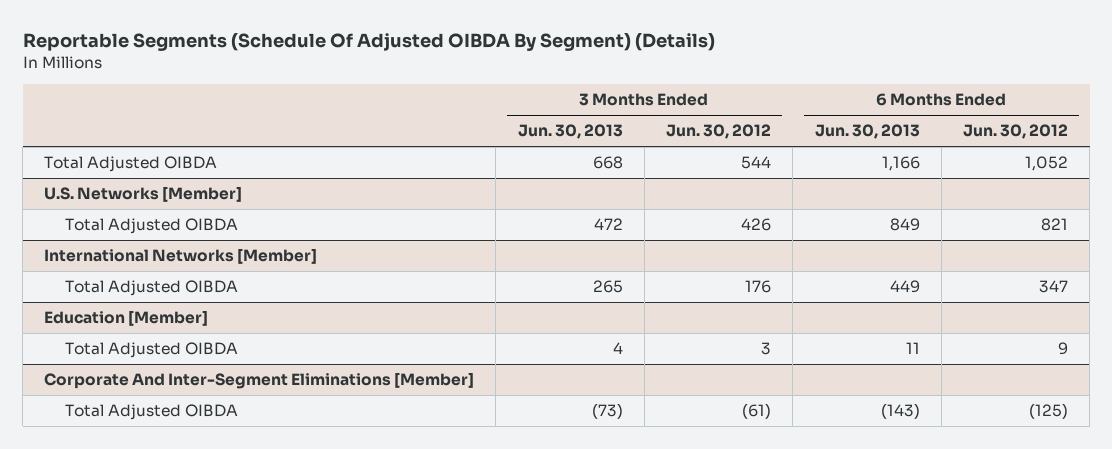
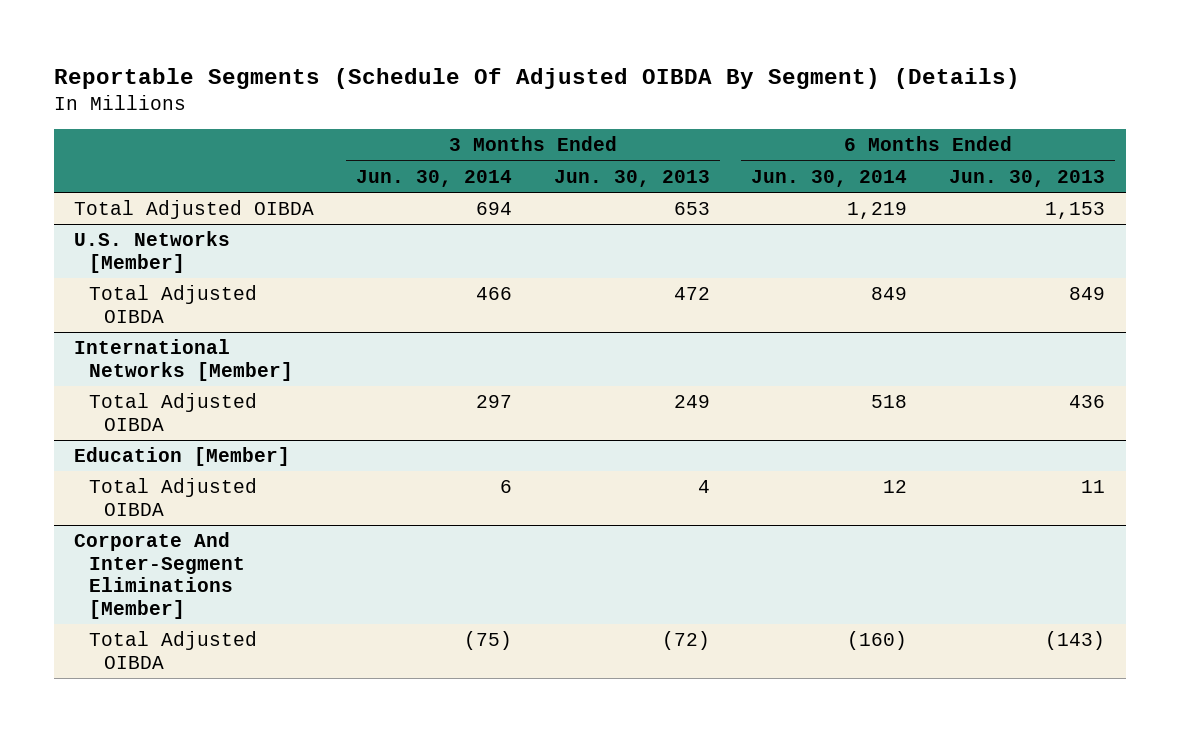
[666,124,772,140] Jun. 30, 2012 -> none
[963,124,1069,140] Jun. 30, 2012 -> none
none -> [356,169,513,187] Jun. 30, 2014
none -> [751,169,908,187] Jun. 30, 2014
[592,156,623,170] 668 -> [673,202,710,216] 653
[881,156,920,172] 1,166 -> [1045,202,1106,220] 1,153
[592,280,623,294] 265 -> [673,395,710,409] 249
[889,280,920,294] 449 -> [1069,395,1106,409] 436
[591,403,623,420] (73) -> [661,631,710,651] (72)

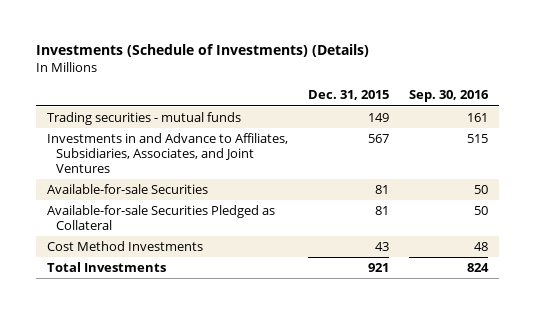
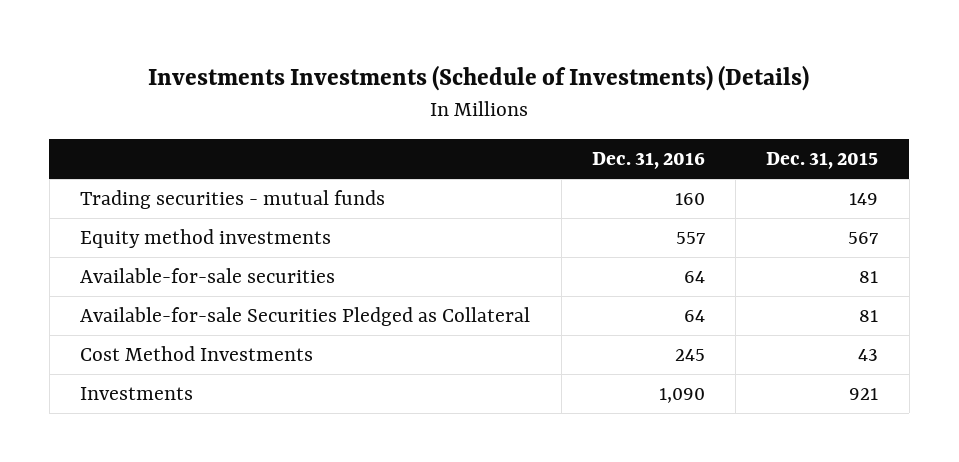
[36,44,370,58] Investments (Schedule of Investments) (Details) -> [148,65,810,92] Investments Investments (Schedule of Investments) (Details)
[409,90,490,103] Sep. 30, 2016 -> none
none -> [591,152,705,170] Dec. 31, 2016
[46,133,288,174] Investments in and Advance to Affiliates, Subsidiaries, Associates, and Joint Ventures -> [80,228,332,248] Equity method investments
[46,184,208,195] Available-for-sale Securities -> [80,267,336,283] Available-for-sale securities
[46,262,166,273] Total Investments -> [80,386,194,400] Investments

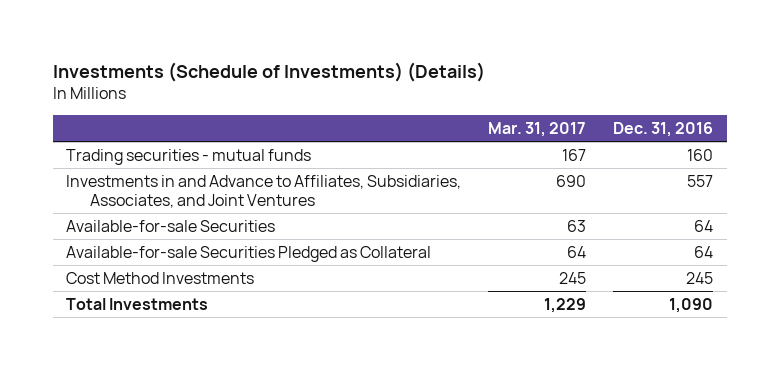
[148,65,810,92] Investments Investments (Schedule of Investments) (Details) -> [53,61,486,82] Investments (Schedule of Investments) (Details)
[766,152,879,170] Dec. 31, 2015 -> none
none -> [488,121,587,137] Mar. 31, 2017
[80,228,332,248] Equity method investments -> [66,174,462,208] Investments in and Advance to Affiliates, Subsidiaries, Associates, and Joint Ventures
[80,267,336,283] Available-for-sale securities -> [66,219,276,232] Available-for-sale Securities
[80,386,194,400] Investments -> [66,297,209,310] Total Investments

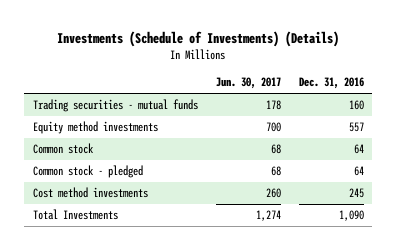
[488,121,587,137] Mar. 31, 2017 -> none
none -> [215,77,281,90] Jun. 30, 2017
[66,174,462,208] Investments in and Advance to Affiliates, Subsidiaries, Associates, and Joint Ventures -> [32,121,158,135] Equity method investments
[66,219,276,232] Available-for-sale Securities -> [32,143,94,155] Common stock
[66,245,432,262] Available-for-sale Securities Pledged as Collateral -> [32,165,143,179] Common stock - pledged
[66,271,255,284] Cost Method Investments -> [32,187,148,199] Cost method investments

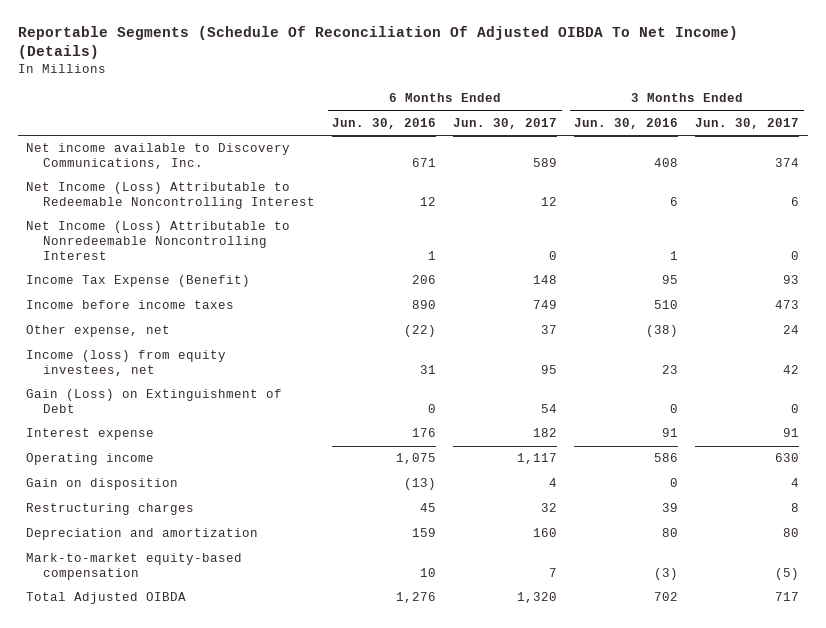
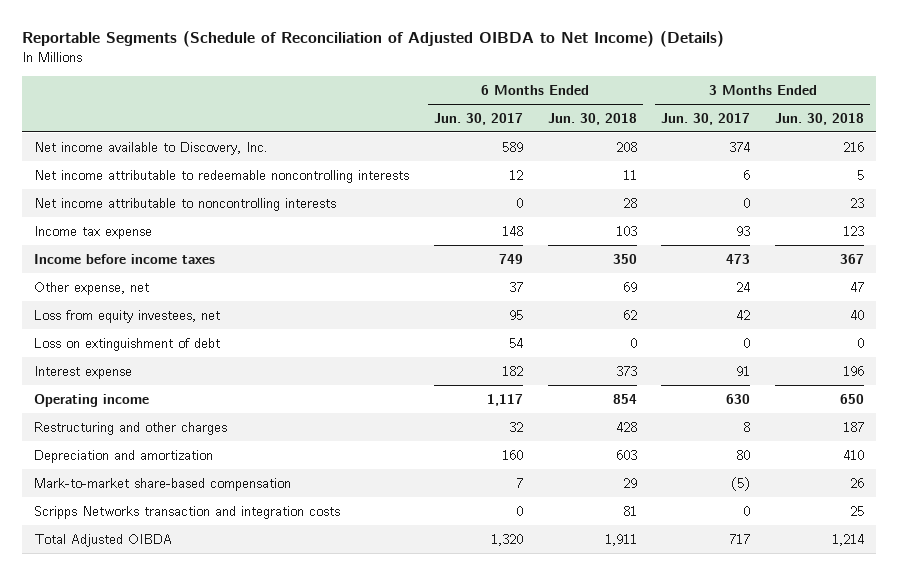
[17,26,738,60] Reportable Segments (Schedule Of Reconciliation Of Adjusted OIBDA To Net Income) (Details) -> [21,31,724,48] Reportable Segments (Schedule of Reconciliation of Adjusted OIBDA to Net Income) (Details)
[332,117,437,129] Jun. 30, 2016 -> none
[574,117,679,129] Jun. 30, 2016 -> none
none -> [547,112,637,125] Jun. 30, 2018
none -> [775,112,865,125] Jun. 30, 2018
[26,143,291,170] Net income available to Discovery Communications, Inc. -> [34,141,269,155] Net income available to Discovery, Inc.
[26,182,316,210] Net Income (Loss) Attributable to Redeemable Noncontrolling Interest -> [34,169,410,183] Net income attributable to redeemable noncontrolling interests
[26,221,291,261] Net Income (Loss) Attributable to Nonredeemable Noncontrolling Interest -> [34,197,337,211] Net income attributable to noncontrolling interests
[26,275,251,288] Income Tax Expense (Benefit) -> [34,225,153,239] Income tax expense
[26,350,227,377] Income (loss) from equity investees, net -> [34,309,221,323] Loss from equity investees, net
[26,389,283,414] Gain (Loss) on Extinguishment of Debt -> [34,337,221,351] Loss on extinguishment of debt
[26,478,179,491] Gain on disposition -> none
[26,503,195,516] Restructuring charges -> [34,421,228,435] Restructuring and other charges
[26,553,243,581] Mark-to-market equity-based compensation -> [34,477,292,491] Mark-to-market share-based compensation
none -> [34,505,341,519] Scripps Networks transaction and integration costs

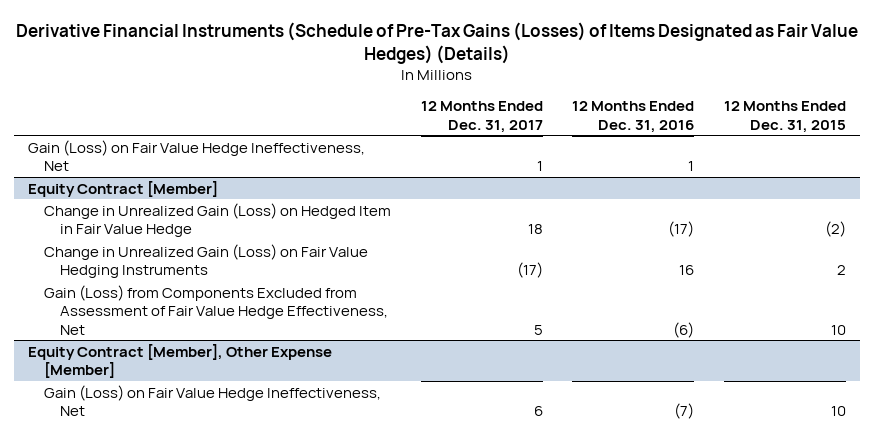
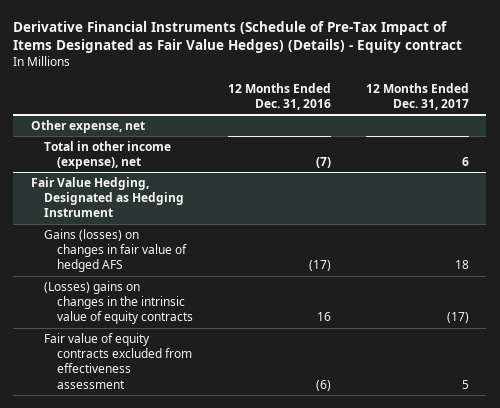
[15,21,858,64] Derivative Financial Instruments (Schedule of Pre-Tax Gains (Losses) of Items Designated as Fair Value Hedges) (Details) -> [13,20,463,53] Derivative Financial Instruments (Schedule of Pre-Tax Impact of Items Designated as Fair Value Hedges) (Details) - Equity contract
[723,101,846,133] 12 Months Ended Dec. 31, 2015 -> none
[28,139,366,172] Gain (Loss) on Fair Value Hedge Ineffectiveness, Net -> none
[28,343,333,379] Equity Contract [Member], Other Expense [Member] -> none
[44,384,382,417] Gain (Loss) on Fair Value Hedge Ineffectiveness, Net -> none
[28,180,219,197] Equity Contract [Member] -> [30,119,145,133] Other expense, net
none -> [43,140,171,170] Total in other income (expense), net
none -> [30,176,184,218] Fair Value Hedging, Designated as Hedging Instrument
[44,202,392,238] Change in Unrealized Gain (Loss) on Hedged Item in Fair Value Hedge -> [43,228,188,273] Gains (losses) on changes in fair value of hedged AFS
[44,243,369,279] Change in Unrealized Gain (Loss) on Fair Value Hedging Instruments -> [43,280,194,325] (Losses) gains on changes in the intrinsic value of equity contracts
[44,284,389,335] Gain (Loss) from Components Excluded from Assessment of Fair Value Hedge Effectiveness, Net -> [43,332,193,389] Fair value of equity contracts excluded from effectiveness assessment

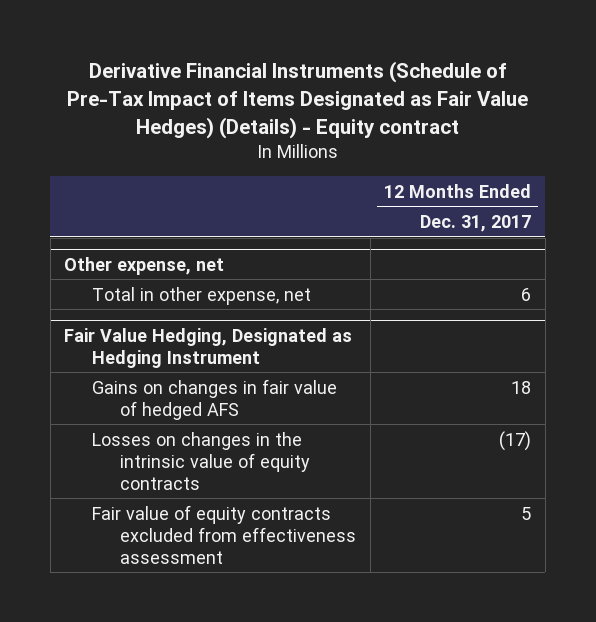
[228,82,332,110] 12 Months Ended Dec. 31, 2016 -> none
[43,140,171,170] Total in other income (expense), net -> [92,286,312,305] Total in other expense, net
[43,228,188,273] Gains (losses) on changes in fair value of hedged AFS -> [92,378,338,420] Gains on changes in fair value of hedged AFS
[43,280,194,325] (Losses) gains on changes in the intrinsic value of equity contracts -> [92,431,311,490] Losses on changes in the intrinsic value of equity contracts

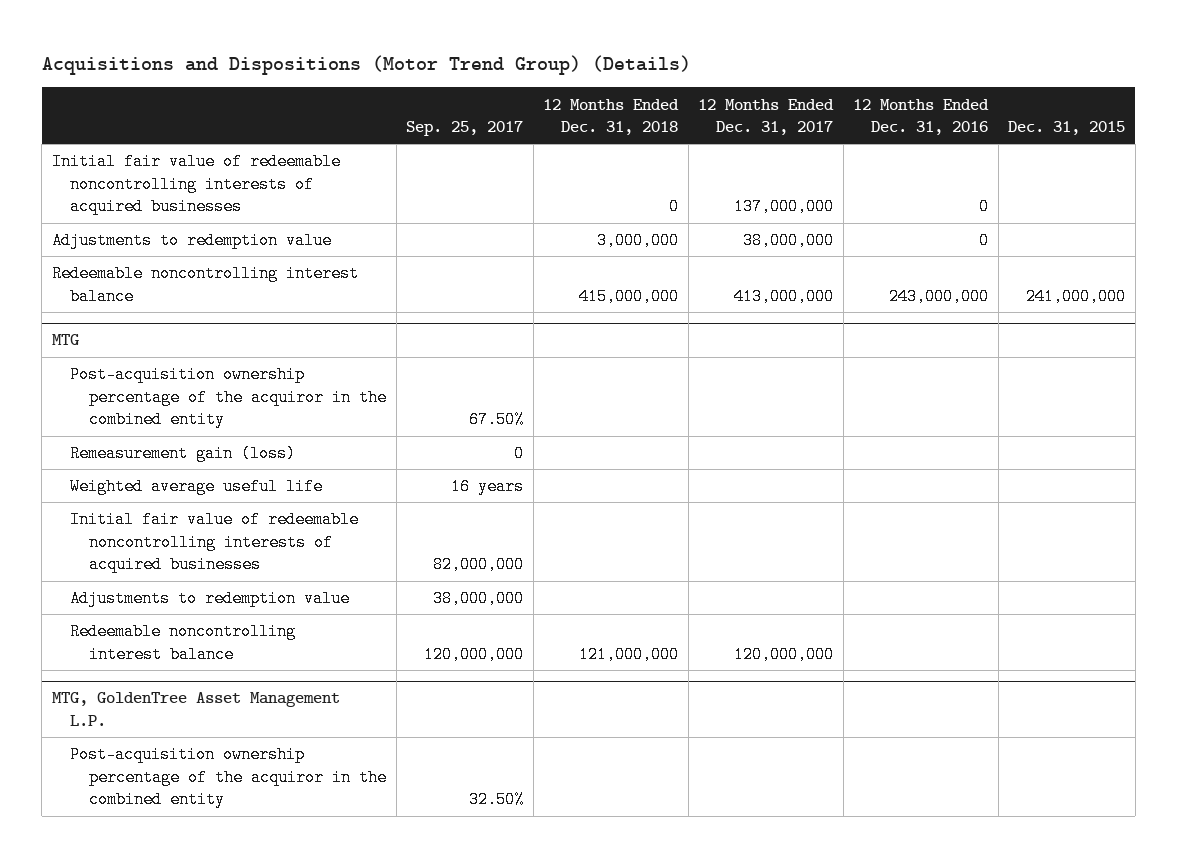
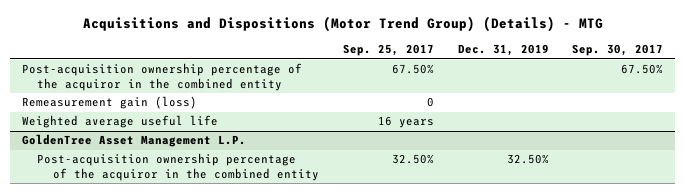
[41,54,691,75] Acquisitions and Dispositions (Motor Trend Group) (Details) -> [82,16,603,33] Acquisitions and Dispositions (Motor Trend Group) (Details) - MTG
[543,98,680,136] 12 Months Ended Dec. 31, 2018 -> none
[698,98,835,136] 12 Months Ended Dec. 31, 2017 -> none
[853,98,990,136] 12 Months Ended Dec. 31, 2016 -> none
[1008,121,1126,136] Dec. 31, 2015 -> none
none -> [457,44,549,57] Dec. 31, 2019
none -> [572,44,664,57] Sep. 30, 2017
[51,153,341,216] Initial fair value of redeemable noncontrolling interests of acquired businesses -> none
[51,232,332,250] Adjustments to redemption value -> none
[51,265,359,305] Redeemable noncontrolling interest balance -> none
[51,334,79,346] MTG -> none
[70,511,360,574] Initial fair value of redeemable noncontrolling interests of acquired businesses -> none
[70,590,351,608] Adjustments to redemption value -> none
[70,623,297,663] Redeemable noncontrolling interest balance -> none
[51,692,340,727] MTG, GoldenTree Asset Management L.P. -> [22,134,247,148] GoldenTree Asset Management L.P.

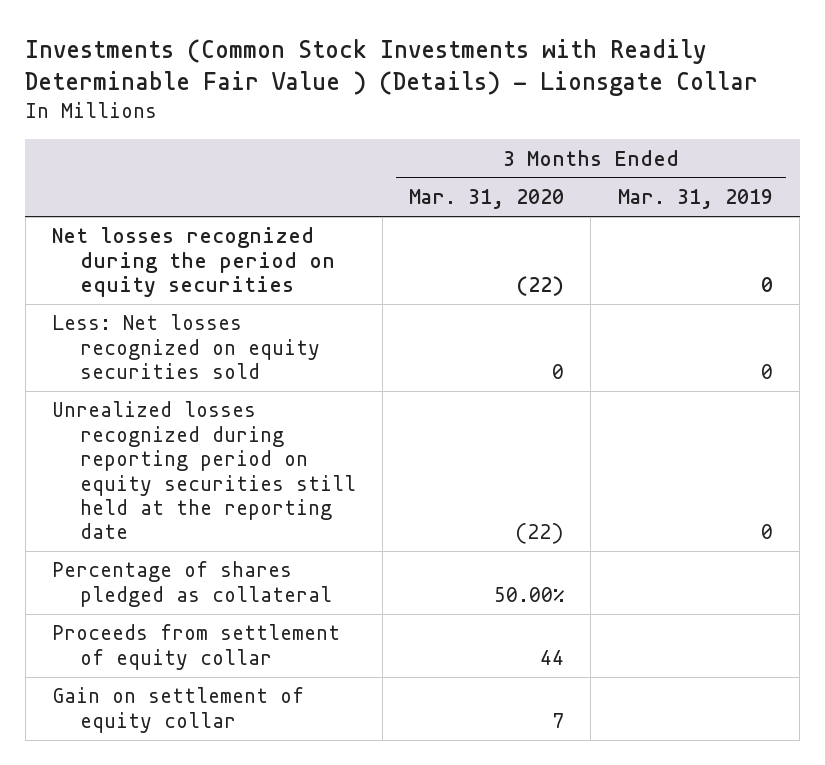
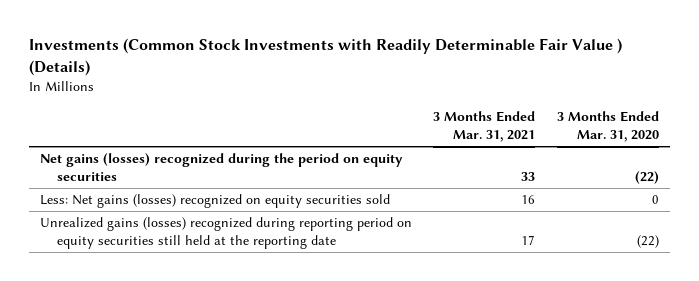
[25,38,759,97] Investments (Common Stock Investments with Readily Determinable Fair Value ) (Details) - Lionsgate Collar -> [28,38,622,77] Investments (Common Stock Investments with Readily Determinable Fair Value ) (Details)
[617,189,773,210] Mar. 31, 2019 -> none
none -> [433,111,536,143] 3 Months Ended Mar. 31, 2021
[52,561,332,607] Percentage of shares pledged as collateral -> none
[52,624,341,670] Proceeds from settlement of equity collar -> none
[52,687,305,733] Gain on settlement of equity collar -> none
[52,227,335,298] Net losses recognized during the period on equity securities -> [39,153,403,182] Net gains (losses) recognized during the period on equity securities
[52,314,320,380] Less: Net losses recognized on equity securities sold -> [39,194,390,209] Less: Net gains (losses) recognized on equity securities sold
[52,401,356,540] Unrealized losses recognized during reporting period on equity securities still held at the reporting date -> [39,217,412,250] Unrealized gains (losses) recognized during reporting period on equity securities still held at the reporting date

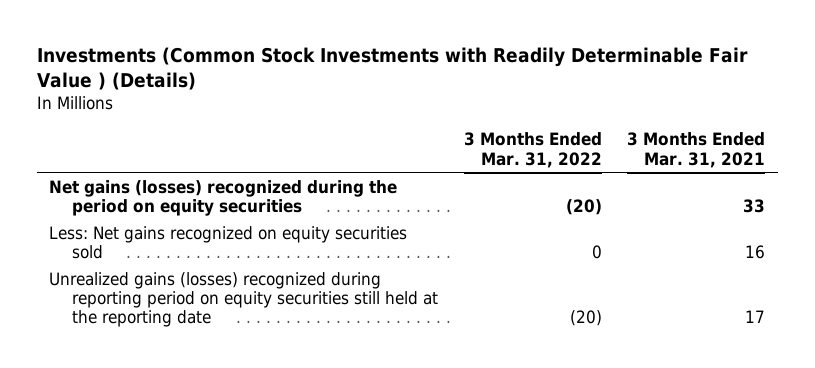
[557,111,660,143] 3 Months Ended Mar. 31, 2020 -> none
none -> [463,132,602,168] 3 Months Ended Mar. 31, 2022
[39,194,390,209] Less: Net gains (losses) recognized on equity securities sold -> [49,225,408,259] Less: Net gains recognized on equity securities sold

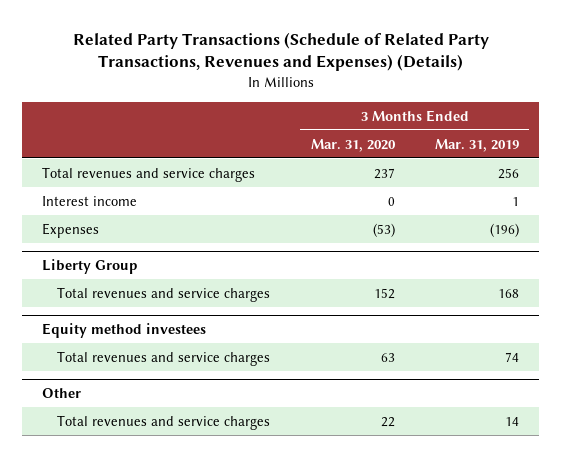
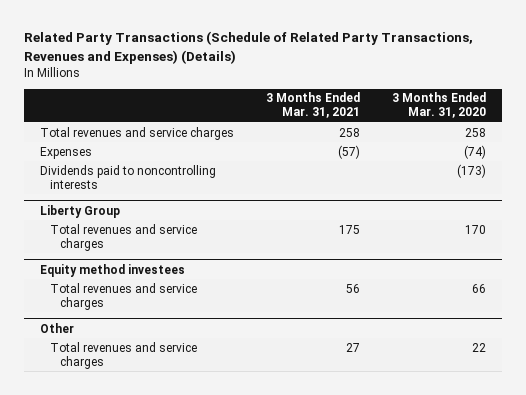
[435,138,520,152] Mar. 31, 2019 -> none
none -> [266,92,361,119] 3 Months Ended Mar. 31, 2021
[41,195,137,206] Interest income -> none
[373,167,395,179] 237 -> [465,127,487,137] 258
[372,222,395,237] (53) -> [464,144,487,159] (74)
none -> [40,164,217,189] Dividends paid to noncontrolling interests
[373,287,395,299] 152 -> [465,224,487,234] 170
[380,352,395,362] 63 -> [472,283,487,293] 66

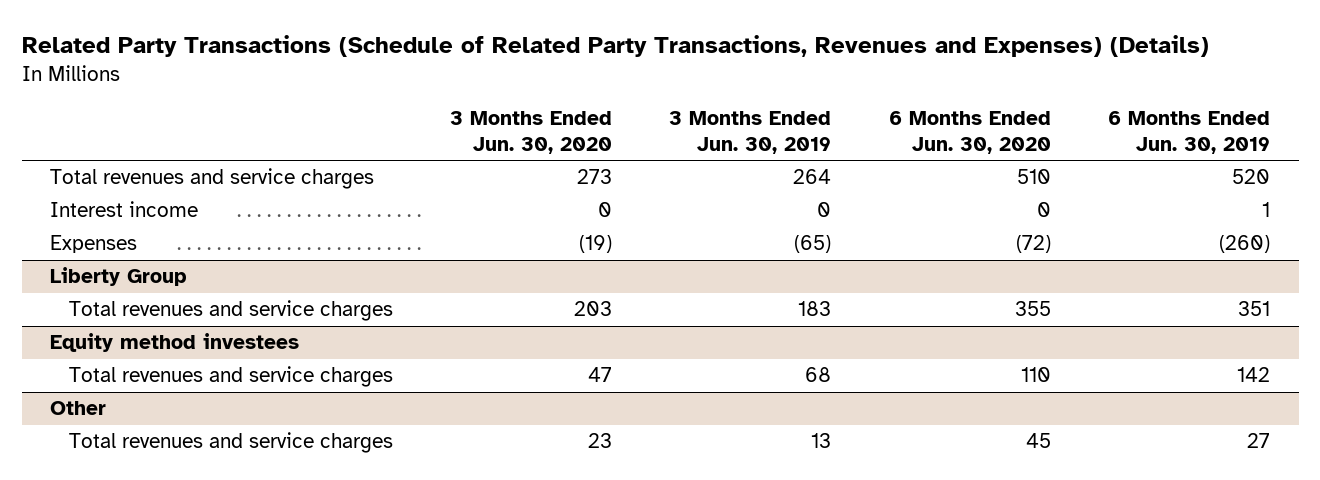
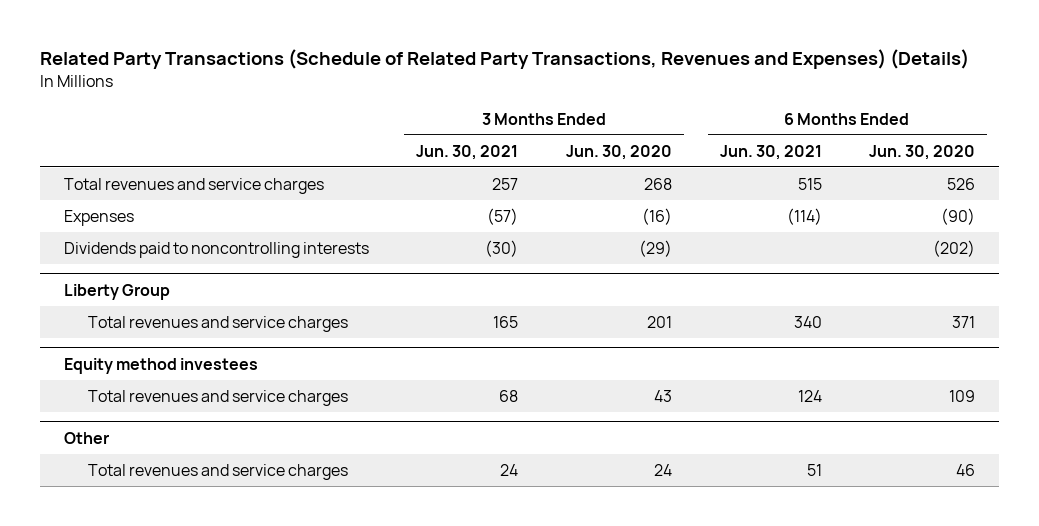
[669,110,832,154] 3 Months Ended Jun. 30, 2019 -> none
[1107,110,1270,154] 6 Months Ended Jun. 30, 2019 -> none
none -> [416,144,519,160] Jun. 30, 2021
none -> [719,144,822,160] Jun. 30, 2021
[50,201,199,218] Interest income -> none
[576,169,612,185] 273 -> [643,177,672,190] 268
[1016,169,1051,185] 510 -> [947,177,976,190] 526
[578,235,612,254] (19) -> [641,207,672,225] (16)
[1015,235,1051,254] (72) -> [941,207,976,225] (90)
none -> [63,241,369,258] Dividends paid to noncontrolling interests
[573,301,612,317] 203 -> [646,315,672,328] 201
[1014,301,1051,317] 355 -> [952,315,976,328] 371
[587,367,612,383] 47 -> [653,389,672,402] 43
[1020,367,1051,383] 110 -> [949,389,976,402] 109
[587,433,612,449] 23 -> [653,463,672,476] 24
[1025,433,1051,449] 45 -> [956,463,976,476] 46

